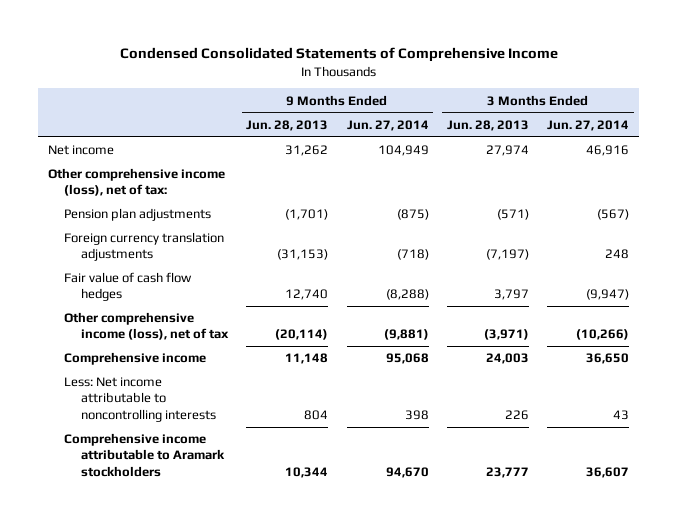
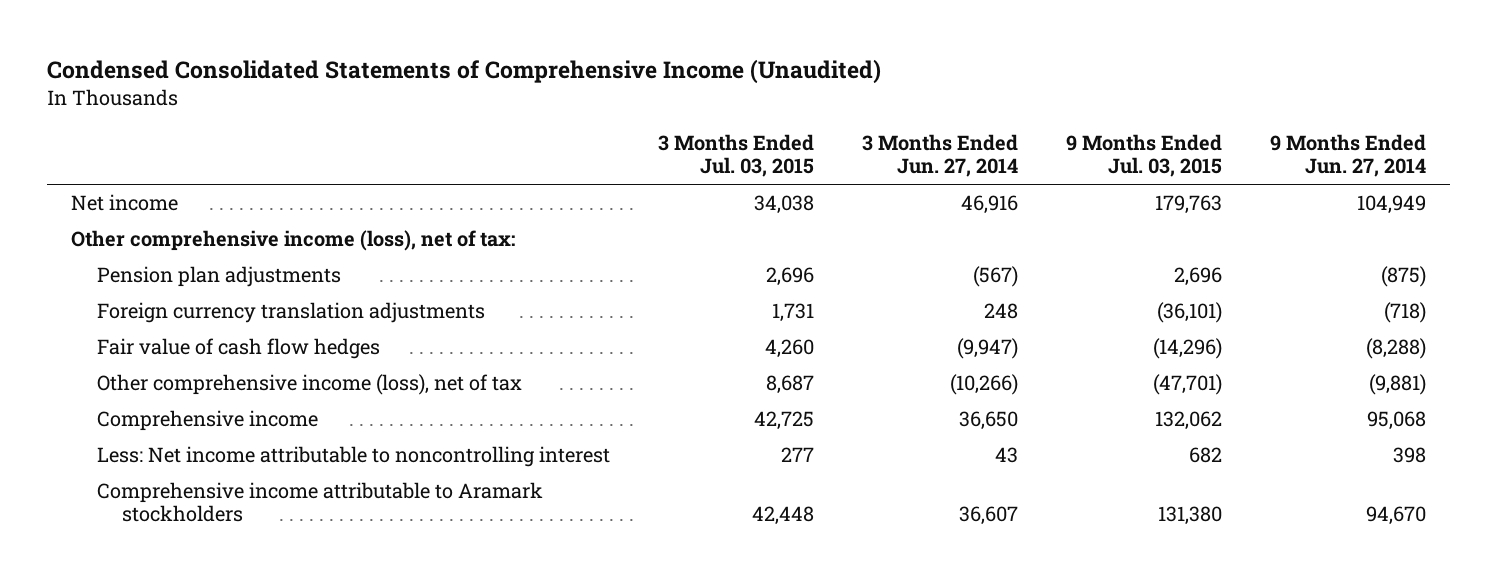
[119,47,558,63] Condensed Consolidated Statements of Comprehensive Income -> [47,59,882,85] Condensed Consolidated Statements of Comprehensive Income (Unaudited)
[246,119,329,131] Jun. 28, 2013 -> none
[446,119,529,131] Jun. 28, 2013 -> none
none -> [657,134,814,178] 3 Months Ended Jul. 03, 2015
none -> [1065,134,1222,178] 9 Months Ended Jul. 03, 2015
[64,377,216,422] Less: Net income attributable to noncontrolling interests -> [96,446,610,468] Less: Net income attributable to noncontrolling interest

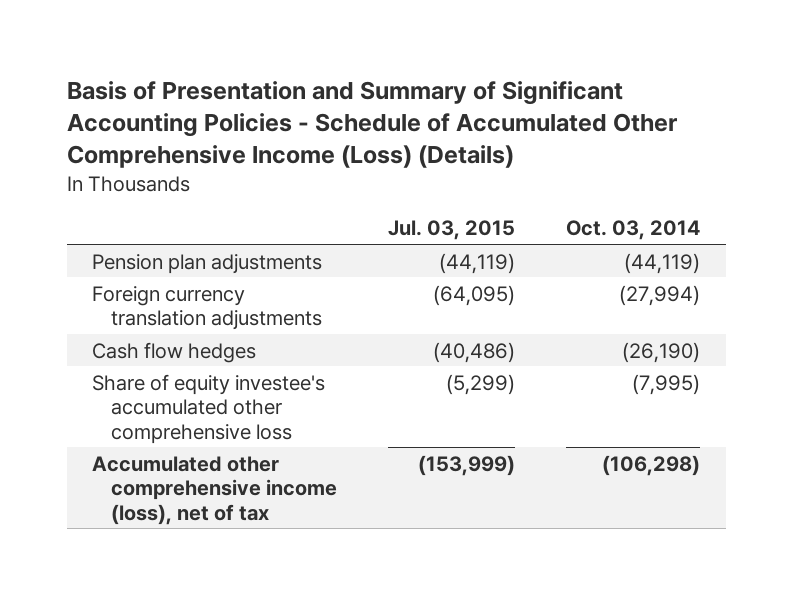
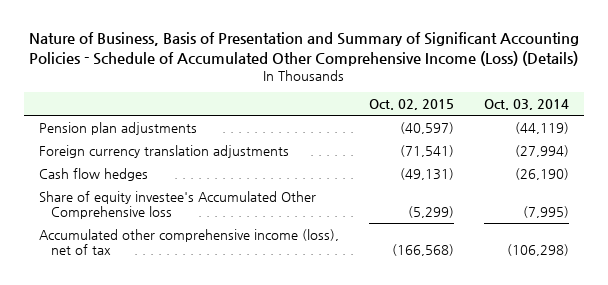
[66,80,678,169] Basis of Presentation and Summary of Significant Accounting Policies - Schedule of Accumulated Other Comprehensive Income (Loss) (Details) -> [28,32,579,66] Nature of Business, Basis of Presentation and Summary of Significant Accounting Policies - Schedule of Accumulated Other Comprehensive Income (Loss) (Details)
[388,220,516,241] Jul. 03, 2015 -> none
none -> [368,98,454,110] Oct. 02, 2015
[92,373,326,444] Share of equity investee's accumulated other comprehensive loss -> [38,190,316,220] Share of equity investee's Accumulated Other Comprehensive loss

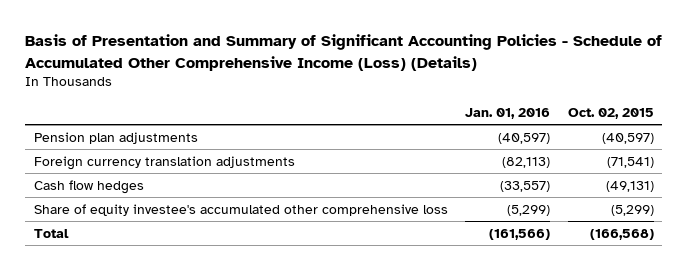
[28,32,579,66] Nature of Business, Basis of Presentation and Summary of Significant Accounting Policies - Schedule of Accumulated Other Comprehensive Income (Loss) (Details) -> [25,34,663,71] Basis of Presentation and Summary of Significant Accounting Policies - Schedule of Accumulated Other Comprehensive Income (Loss) (Details)
[483,98,569,110] Oct. 03, 2014 -> none
none -> [465,107,551,119] Jan. 01, 2016
[38,190,316,220] Share of equity investee's Accumulated Other Comprehensive loss -> [33,203,448,216] Share of equity investee's accumulated other comprehensive loss
[38,228,339,256] Accumulated other comprehensive income (loss), net of tax -> [33,228,69,238] Total

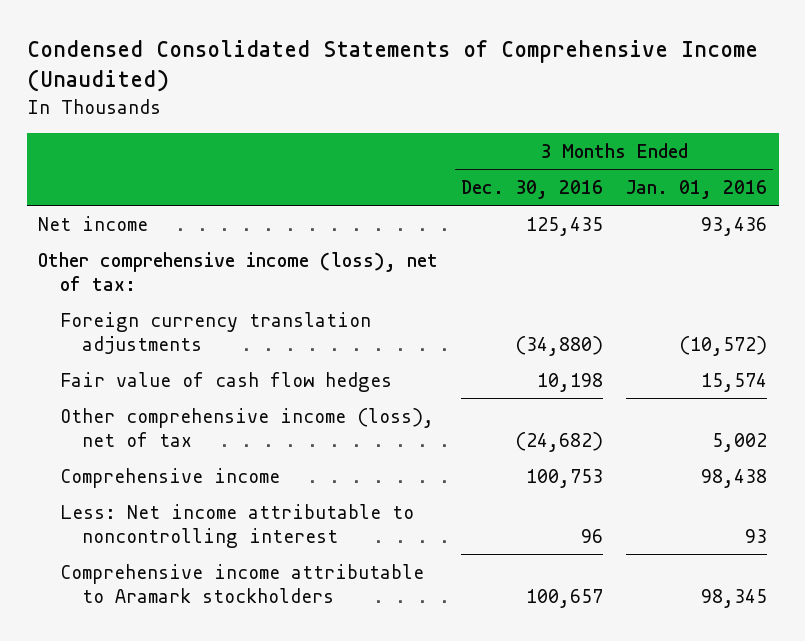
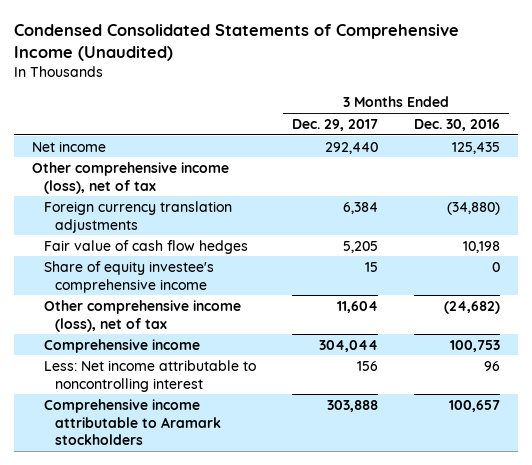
[626,180,768,200] Jan. 01, 2016 -> none
none -> [291,118,378,131] Dec. 29, 2017
[38,251,439,291] Other comprehensive income (loss), net of tax: -> [32,161,230,194] Other comprehensive income (loss), net of tax
none -> [43,260,214,293] Share of equity investee's comprehensive income

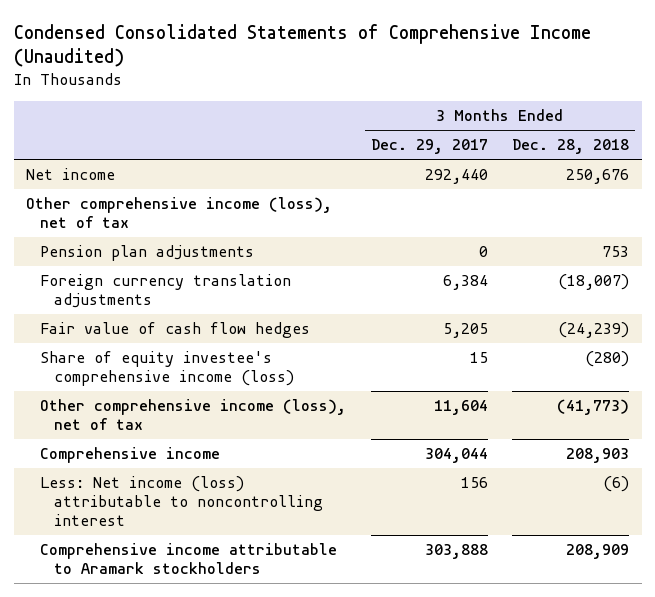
[413,118,500,131] Dec. 30, 2016 -> none
none -> [512,139,630,155] Dec. 28, 2018
none -> [40,245,255,262] Pension plan adjustments
[43,260,214,293] Share of equity investee's comprehensive income -> [40,351,294,387] Share of equity investee's comprehensive income (loss)
[43,359,256,392] Less: Net income attributable to noncontrolling interest -> [40,476,323,527] Less: Net income (loss) attributable to noncontrolling interest

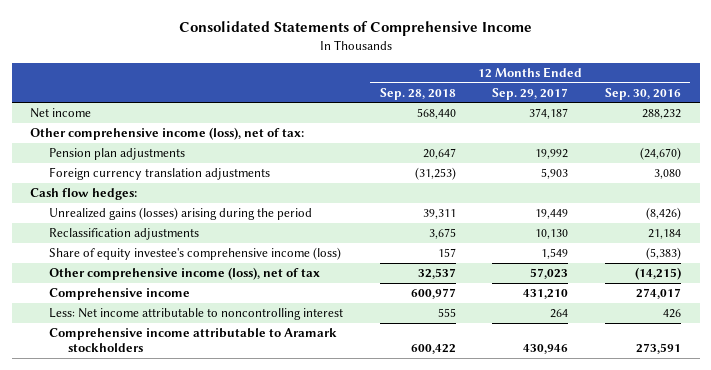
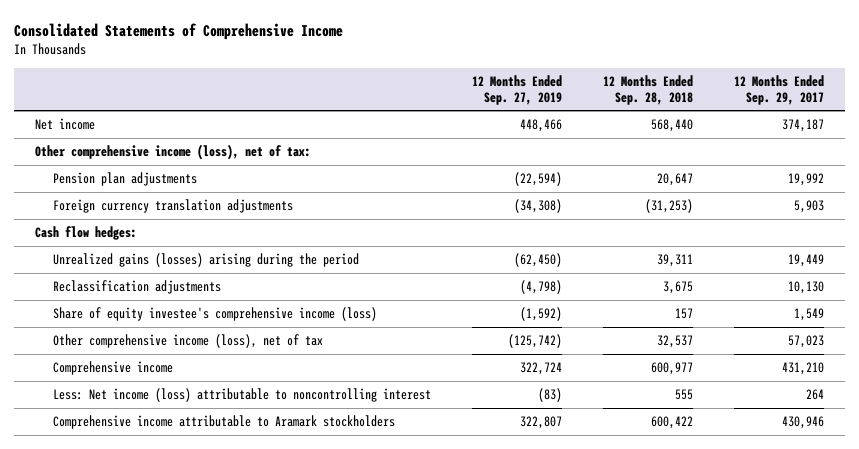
[605,87,682,100] Sep. 30, 2016 -> none
none -> [472,74,563,105] 12 Months Ended Sep. 27, 2019
[48,308,343,321] Less: Net income attributable to noncontrolling interest -> [53,388,432,403] Less: Net income (loss) attributable to noncontrolling interest

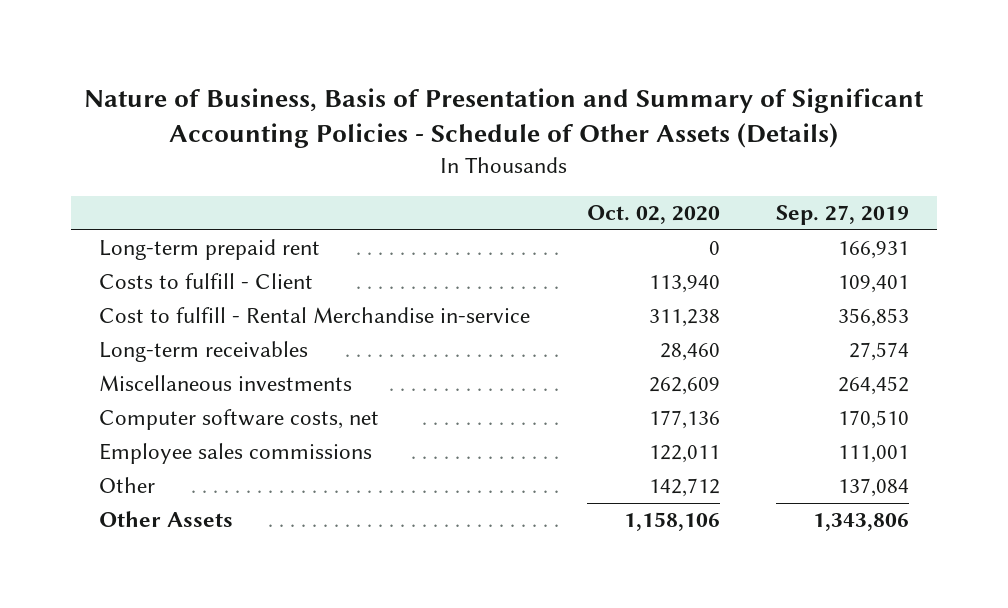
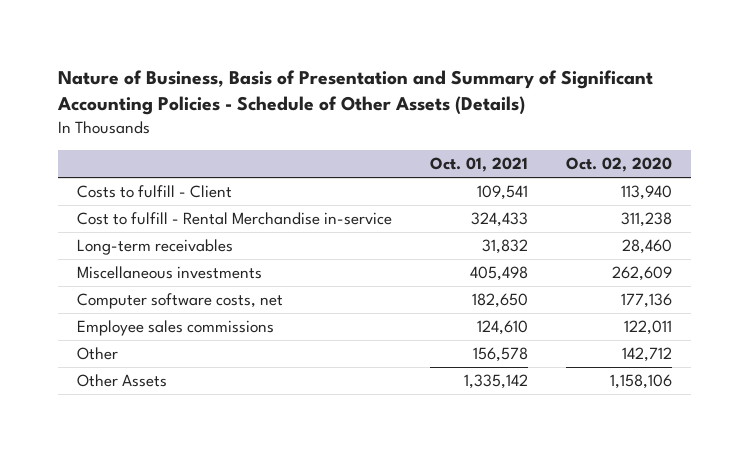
[775,205,909,226] Sep. 27, 2019 -> none
none -> [430,157,529,173] Oct. 01, 2021
[99,239,321,261] Long-term prepaid rent -> none

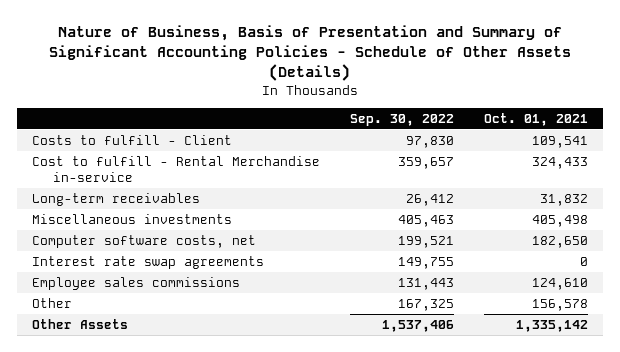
[566,157,673,173] Oct. 02, 2020 -> none
none -> [349,113,454,126] Sep. 30, 2022
none -> [31,255,264,269] Interest rate swap agreements

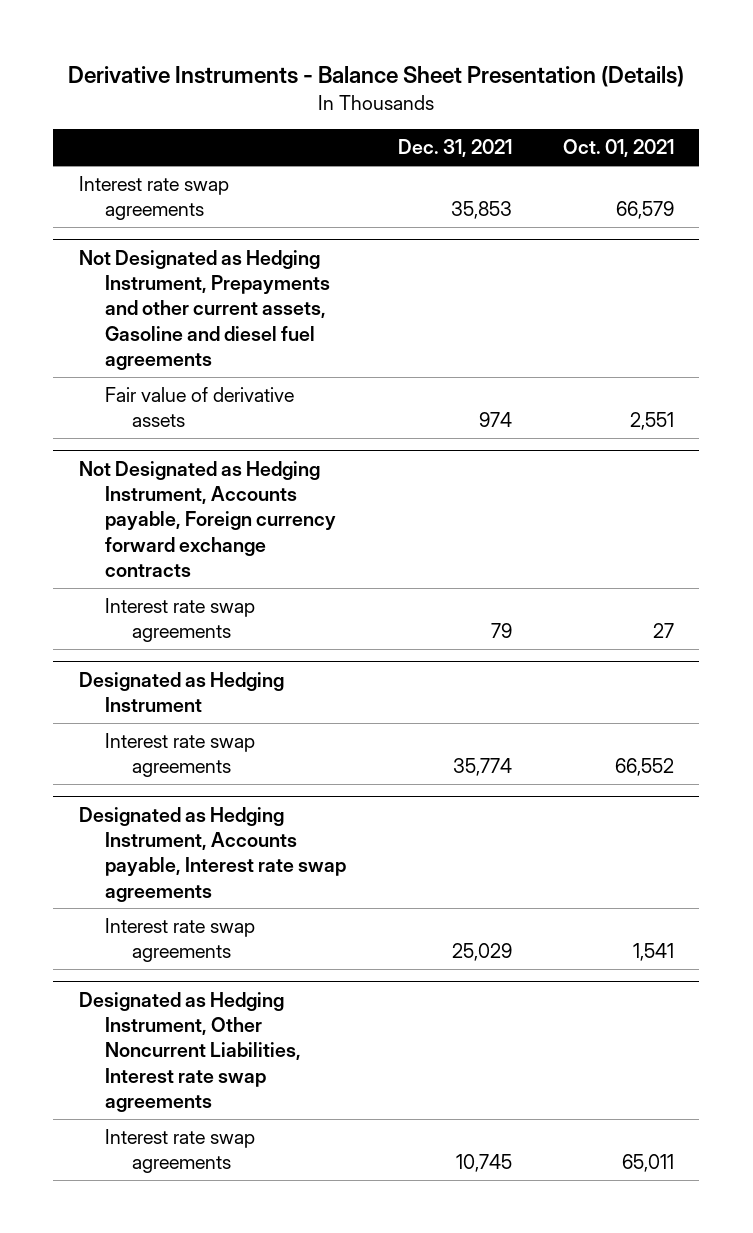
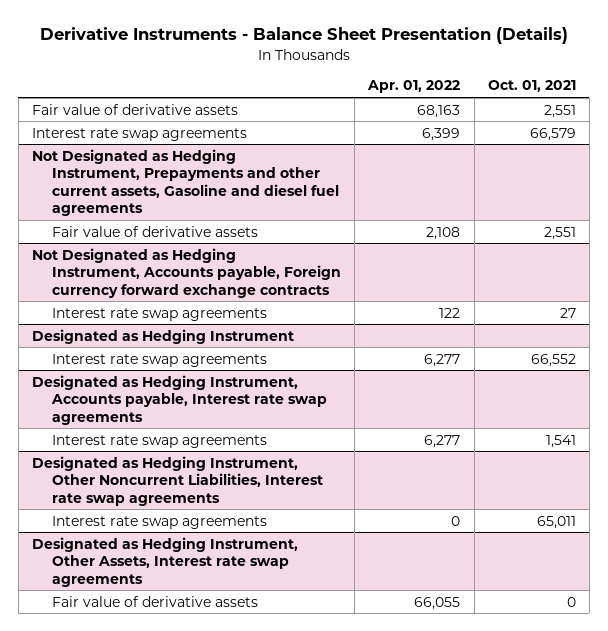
[397,139,512,158] Dec. 31, 2021 -> none
none -> [367,80,461,94] Apr. 01, 2022
none -> [31,103,238,115] Fair value of derivative assets
none -> [31,536,298,587] Designated as Hedging Instrument, Other Assets, Interest rate swap agreements
none -> [52,595,259,607] Fair value of derivative assets

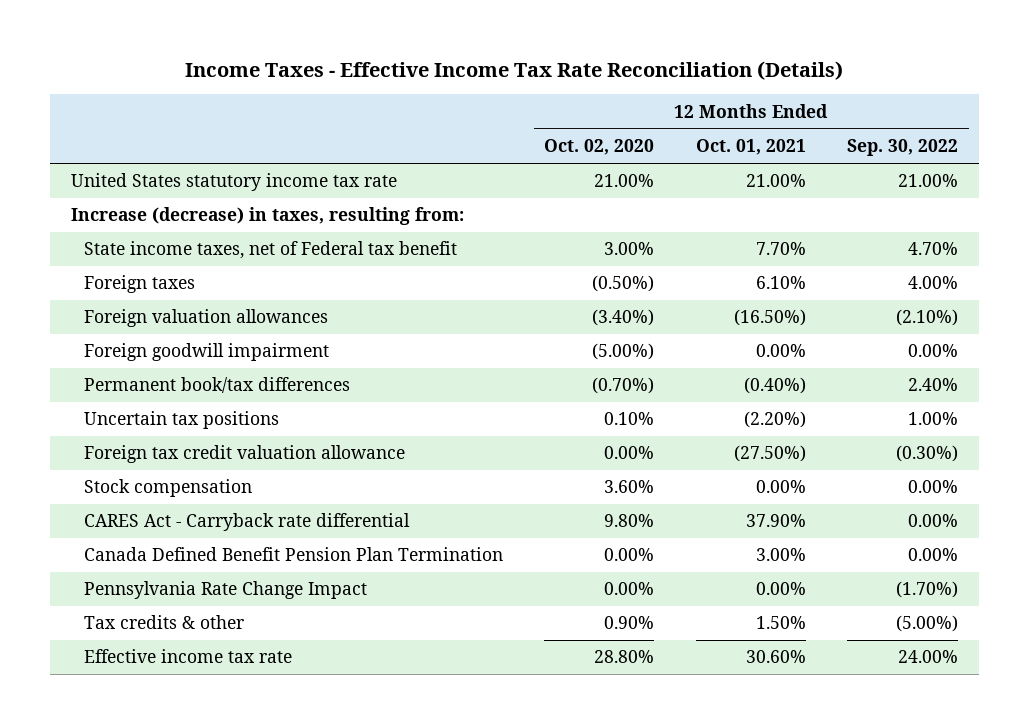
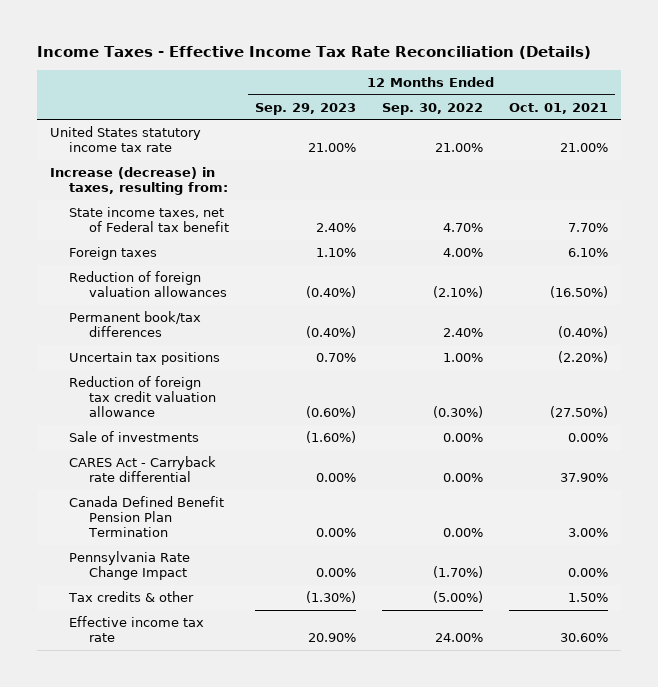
[544,139,655,156] Oct. 02, 2020 -> none
none -> [254,102,356,115] Sep. 29, 2023
[83,343,329,362] Foreign goodwill impairment -> none
[83,309,328,328] Foreign valuation allowances -> [69,271,227,298] Reduction of foreign valuation allowances
[83,445,405,464] Foreign tax credit valuation allowance -> [69,376,216,418] Reduction of foreign tax credit valuation allowance
[83,479,252,498] Stock compensation -> [69,431,200,443] Sale of investments

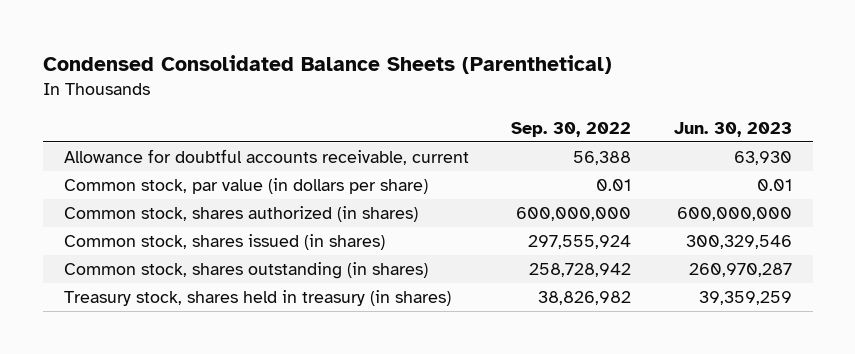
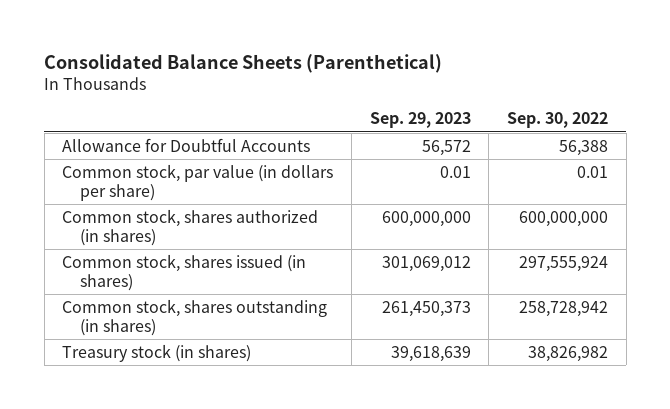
[42,54,612,74] Condensed Consolidated Balance Sheets (Parenthetical) -> [44,53,443,73] Consolidated Balance Sheets (Parenthetical)
[673,121,792,137] Jun. 30, 2023 -> none
none -> [369,112,471,129] Sep. 29, 2023
[63,149,469,166] Allowance for doubtful accounts receivable, current -> [62,137,311,152] Allowance for Doubtful Accounts
[63,290,451,307] Treasury stock, shares held in treasury (in shares) -> [62,343,252,362] Treasury stock (in shares)

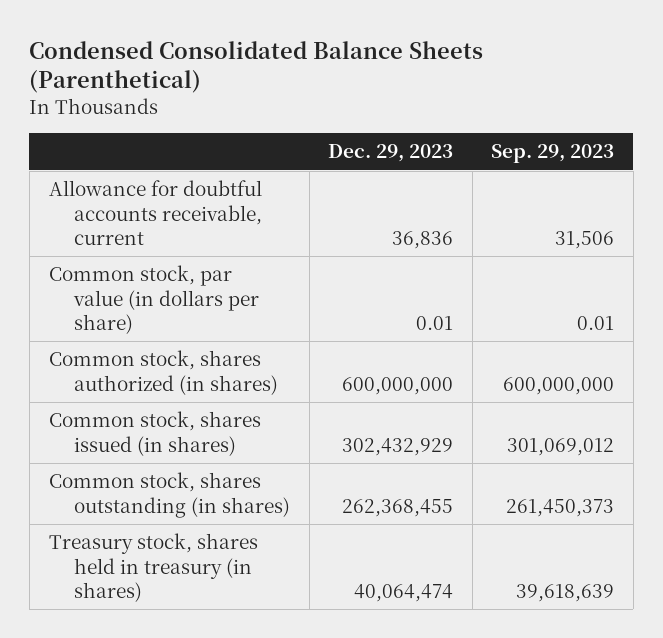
[44,53,443,73] Consolidated Balance Sheets (Parenthetical) -> [29,40,484,94] Condensed Consolidated Balance Sheets (Parenthetical)
[507,112,609,129] Sep. 30, 2022 -> none
none -> [328,144,454,163] Dec. 29, 2023
[62,137,311,152] Allowance for Doubtful Accounts -> [48,180,262,245] Allowance for doubtful accounts receivable, current
[421,139,471,156] 56,572 -> [555,230,615,249] 31,506
[62,343,252,362] Treasury stock (in shares) -> [48,533,258,602] Treasury stock, shares held in treasury (in shares)

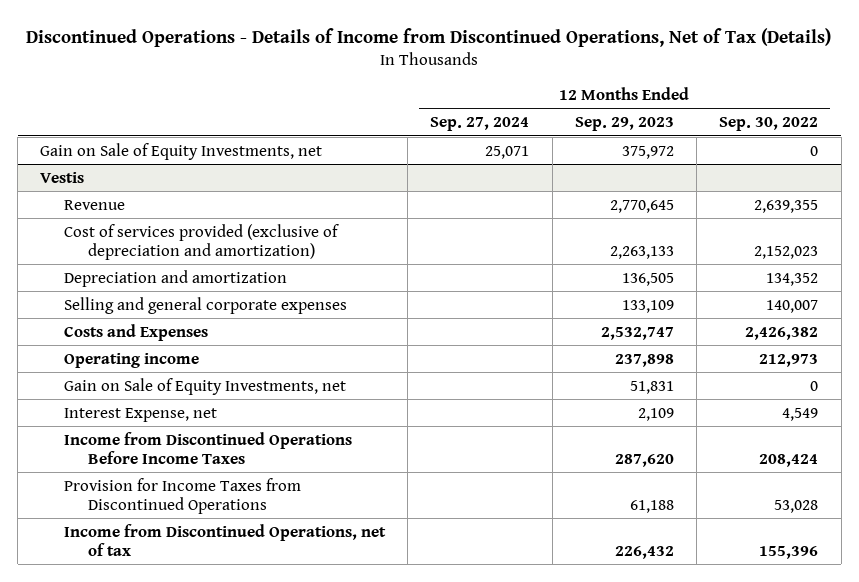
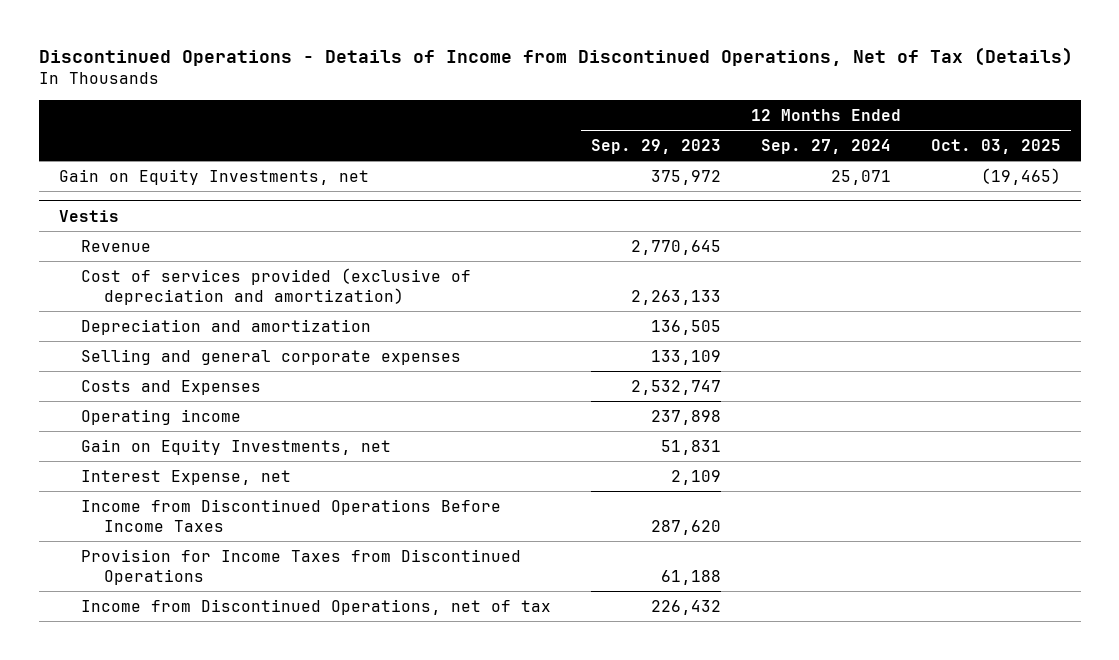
[719,117,819,132] Sep. 30, 2022 -> none
none -> [930,138,1061,154] Oct. 03, 2025
[40,142,323,160] Gain on Sale of Equity Investments, net -> [58,168,369,185] Gain on Equity Investments, net
[63,377,346,395] Gain on Sale of Equity Investments, net -> [81,438,392,455] Gain on Equity Investments, net

